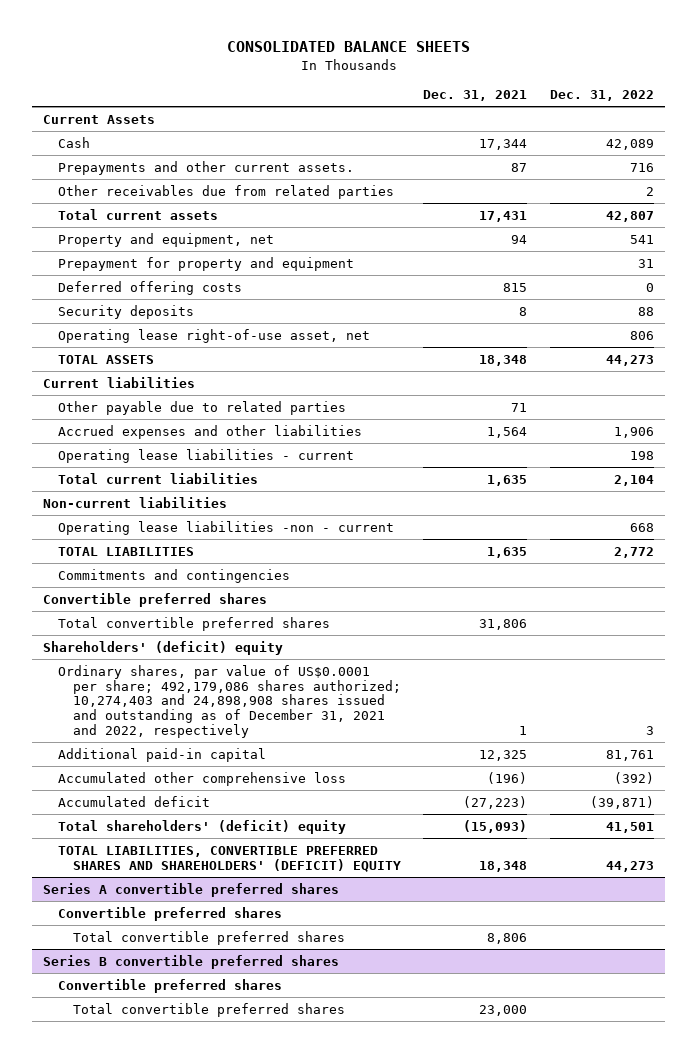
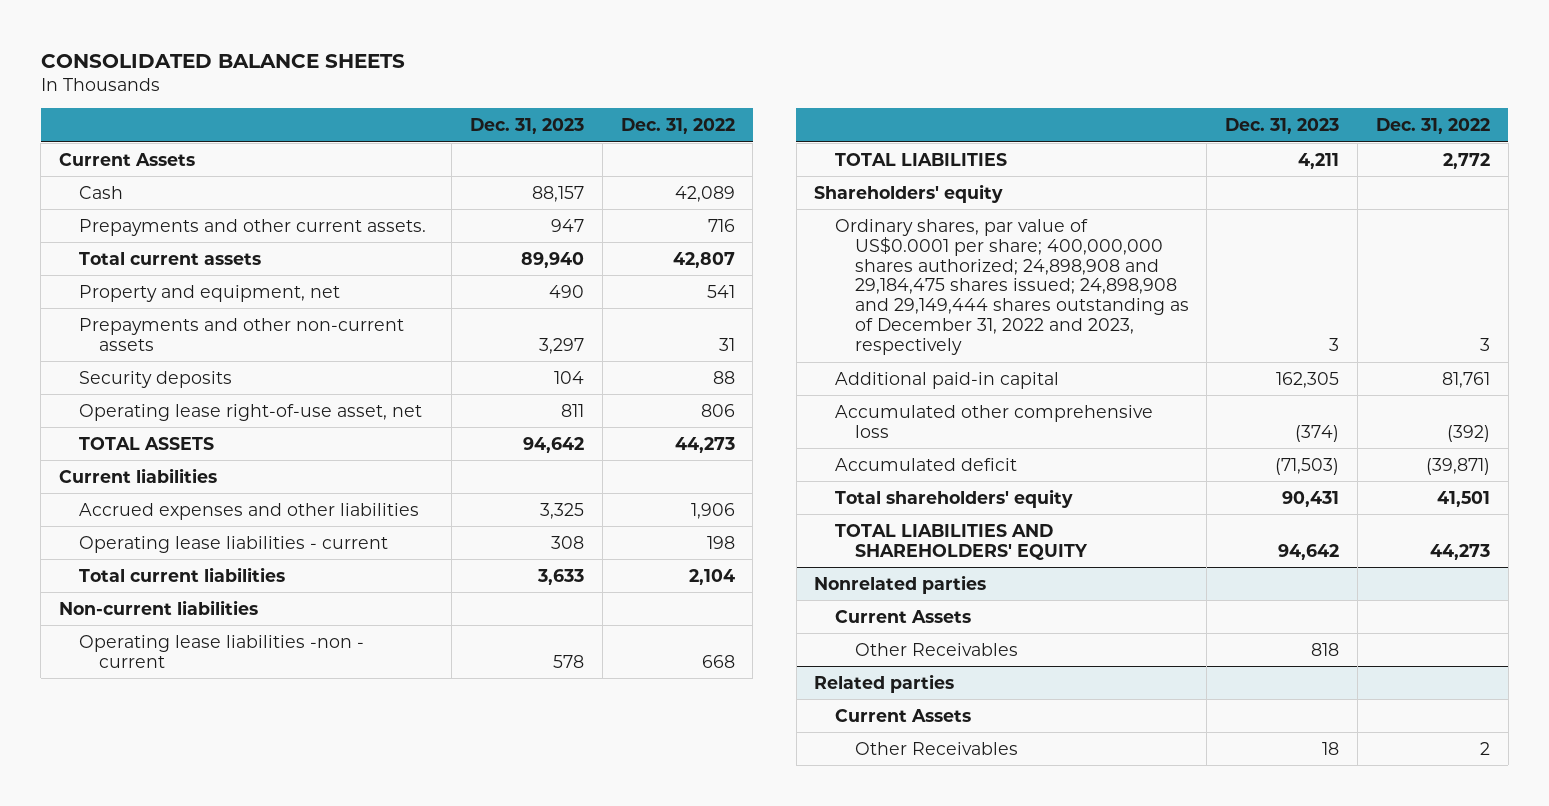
[423,90,528,102] Dec. 31, 2021 -> none
none -> [470,118,585,135] Dec. 31, 2023
[58,184,395,199] Other receivables due from related parties -> none
[58,256,355,271] Prepayment for property and equipment -> none
[58,280,243,295] Deferred offering costs -> none
none -> [79,317,405,351] Prepayments and other non-current assets
[58,400,347,415] Other payable due to related parties -> none
[58,568,291,583] Commitments and contingencies -> none
[43,592,268,607] Convertible preferred shares -> none
[58,616,331,631] Total convertible preferred shares -> none
[43,640,284,655] Shareholders' (deficit) equity -> [814,183,1004,203] Shareholders' equity
[58,664,402,738] Ordinary shares, par value of US$0.0001 per share; 492,179,086 shares authorized; 10,274,403 and 24,898,908 shares issued and outstanding as of December 31, 2021 and 2022, respectively -> [834,218,1189,356] Ordinary shares, par value of US$0.0001 per share; 400,000,000 shares authorized; 24,898,908 and 29,184,475 shares issued; 24,898,908 and 29,149,444 shares outstanding as of December 31, 2022 and 2023, respectively
[43,882,340,897] Series A convertible preferred shares -> none
[58,906,283,921] Convertible preferred shares -> none
[73,930,346,945] Total convertible preferred shares -> none
[43,954,340,969] Series B convertible preferred shares -> none
[58,978,283,993] Convertible preferred shares -> none
[73,1002,346,1017] Total convertible preferred shares -> none
[58,819,347,834] Total shareholders' (deficit) equity -> [834,488,1073,508] Total shareholders' equity
[58,845,402,872] TOTAL LIABILITIES, CONVERTIBLE PREFERRED SHARES AND SHAREHOLDERS' (DEFICIT) EQUITY -> [834,523,1088,560] TOTAL LIABILITIES AND SHAREHOLDERS' EQUITY
none -> [814,574,987,594] Nonrelated parties
none -> [834,609,971,623] Current Assets
none -> [854,642,1018,656] Other Receivables
none -> [814,673,955,693] Related parties
none -> [834,708,971,722] Current Assets
none -> [854,741,1018,755] Other Receivables

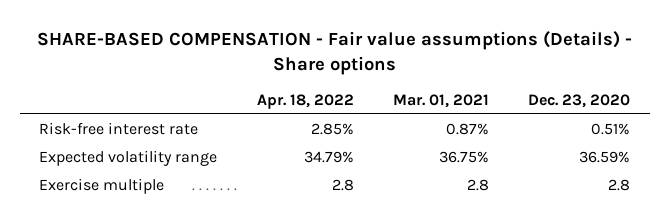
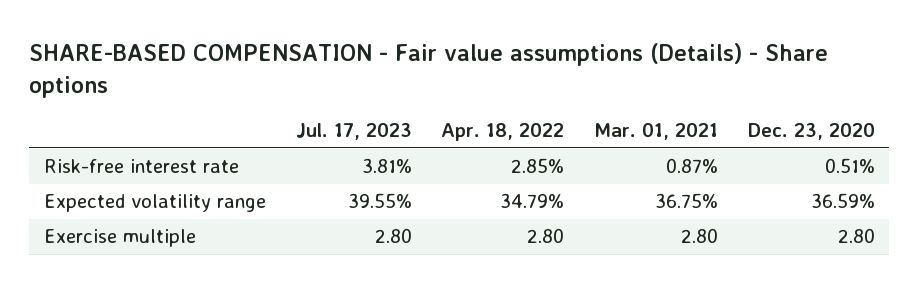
none -> [295,123,412,141] Jul. 17, 2023
[331,178,354,191] 2.8 -> [527,228,565,244] 2.80
[466,178,489,191] 2.8 -> [680,228,718,244] 2.80
[608,178,631,191] 2.8 -> [837,228,875,244] 2.80

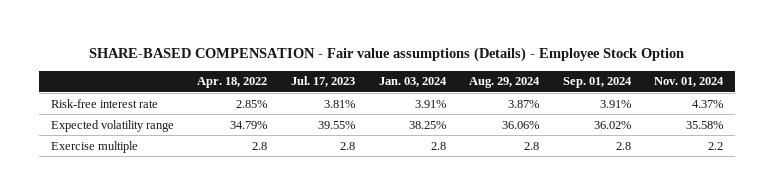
[29,42,829,98] SHARE-BASED COMPENSATION - Fair value assumptions (Details) - Share options -> [89,47,685,63] SHARE-BASED COMPENSATION - Fair value assumptions (Details) - Employee Stock Option
[593,123,718,141] Mar. 01, 2021 -> none
[747,123,875,141] Dec. 23, 2020 -> none
none -> [378,77,447,88] Jan. 03, 2024
none -> [469,77,541,89] Aug. 29, 2024
none -> [562,77,632,89] Sep. 01, 2024
none -> [654,77,725,88] Nov. 01, 2024
[374,228,412,244] 2.80 -> [339,141,355,150] 2.8
[527,228,565,244] 2.80 -> [252,141,268,150] 2.8

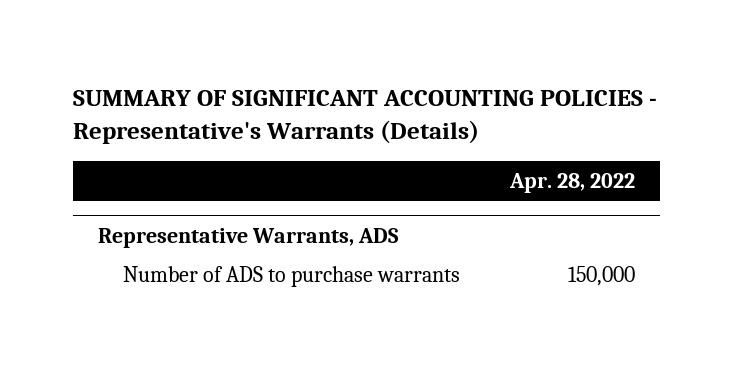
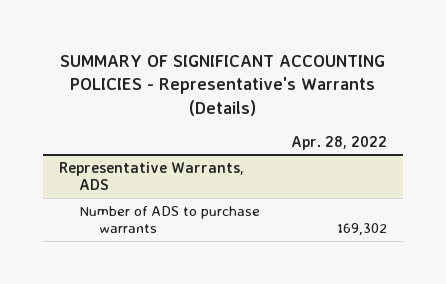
[568,266,636,287] 150,000 -> [337,223,388,236] 169,302

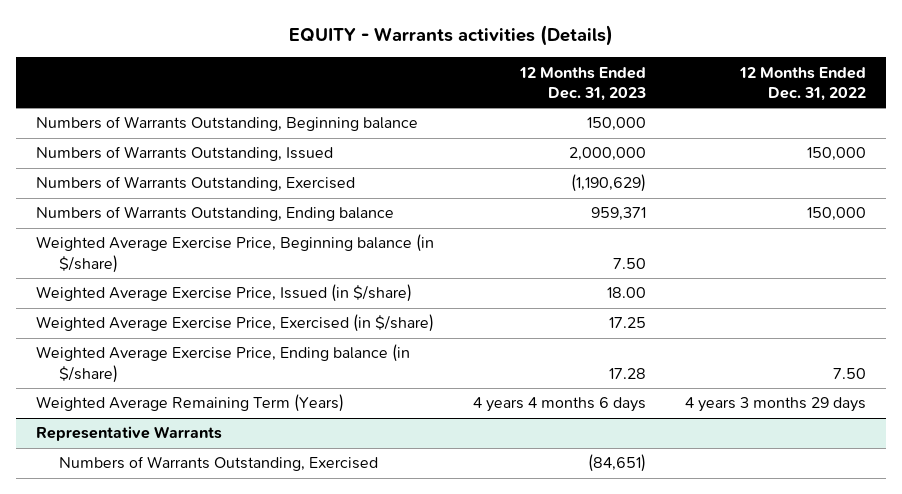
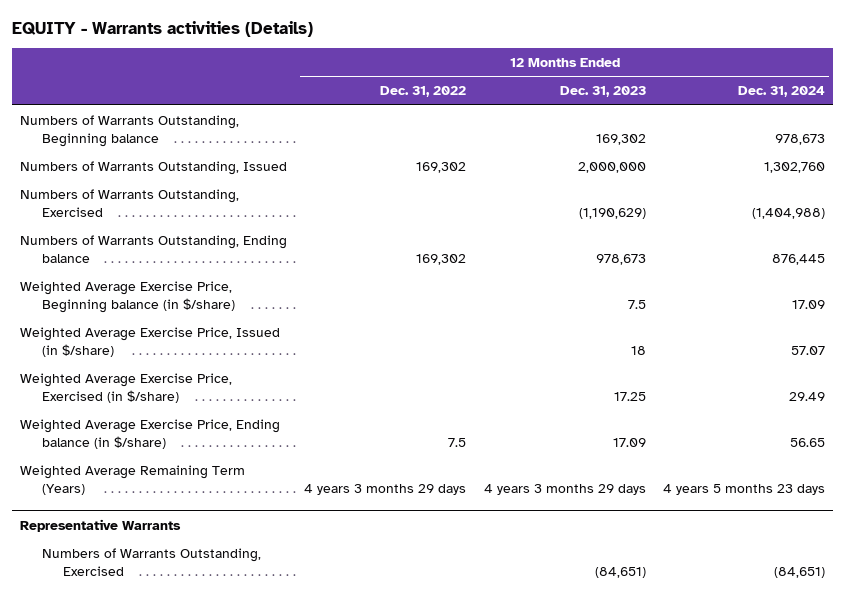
none -> [737,86,825,98] Dec. 31, 2024
[587,117,647,132] 150,000 -> [595,133,646,145] 169,302
[807,147,867,162] 150,000 -> [416,161,467,173] 169,302
[591,207,647,222] 959,371 -> [595,253,646,265] 978,673
[807,207,867,222] 150,000 -> [416,253,467,265] 169,302
[613,257,647,269] 7.50 -> [627,299,646,309] 7.5
[607,287,647,299] 18.00 -> [630,345,646,355] 18
[609,367,647,379] 17.28 -> [612,437,646,447] 17.09
[833,367,867,379] 7.50 -> [448,437,467,447] 7.5
[473,397,647,413] 4 years 4 months 6 days -> [483,483,646,495] 4 years 3 months 29 days

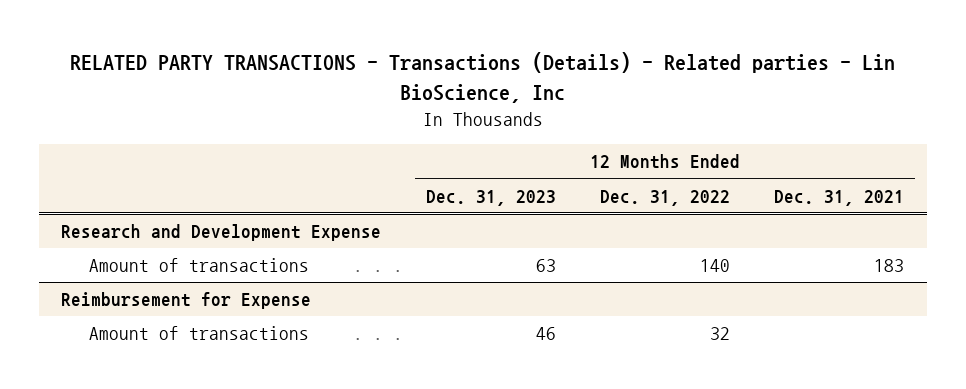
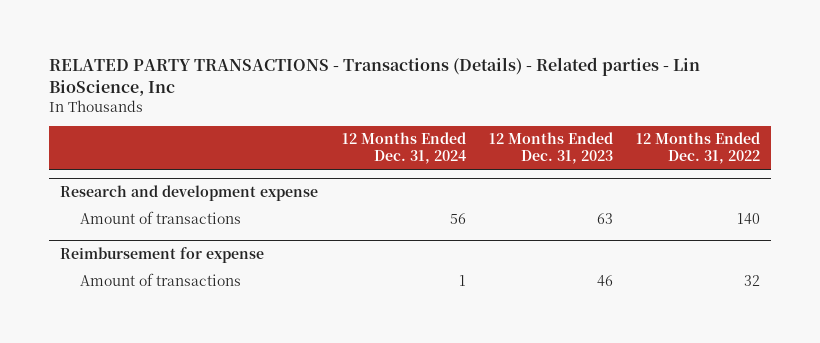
[774,189,905,206] Dec. 31, 2021 -> none
none -> [341,132,466,164] 12 Months Ended Dec. 31, 2024
[61,224,382,242] Research and Development Expense -> [60,184,319,201] Research and development expense
[61,292,312,310] Reimbursement for Expense -> [60,246,265,263] Reimbursement for expense

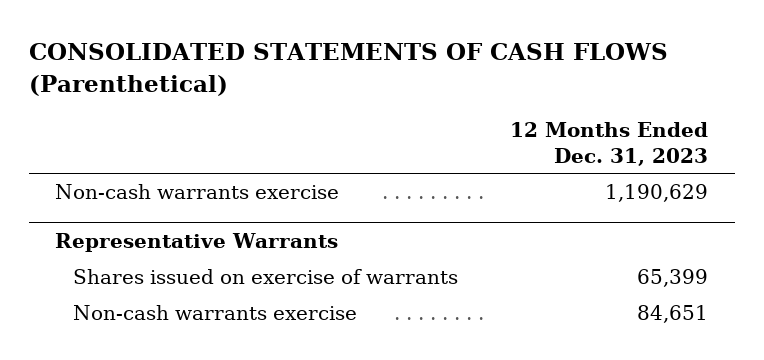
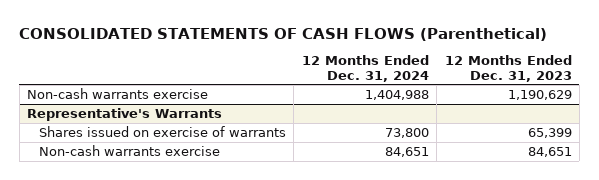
none -> [301,54,429,82] 12 Months Ended Dec. 31, 2024
[55,233,339,253] Representative Warrants -> [27,107,223,121] Representative's Warrants

